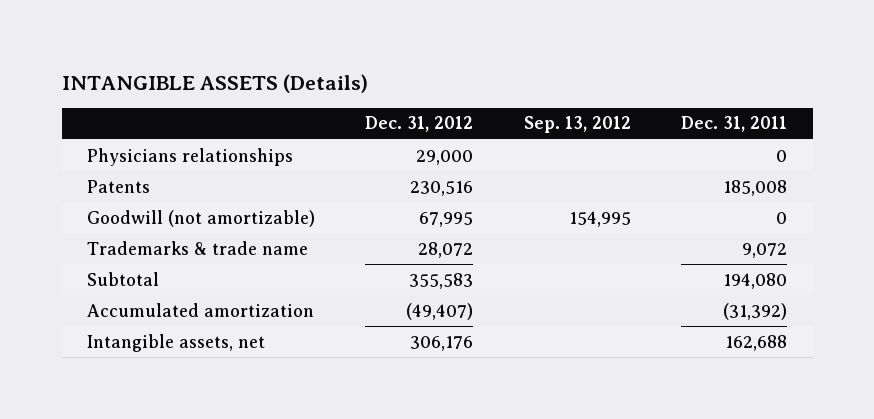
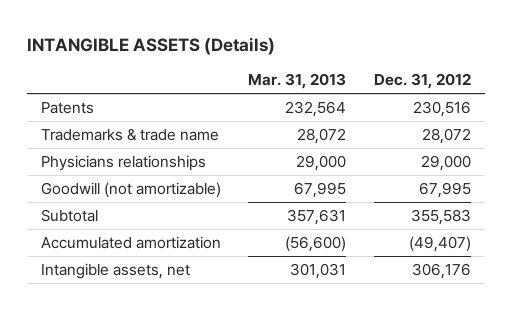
[523,116,631,134] Sep. 13, 2012 -> none
[681,116,788,133] Dec. 31, 2011 -> none
none -> [248,73,347,90] Mar. 31, 2013
[86,147,293,166] Physicians relationships -> [40,154,206,171] Physicians relationships
[86,209,315,227] Goodwill (not amortizable) -> [40,181,221,198] Goodwill (not amortizable)

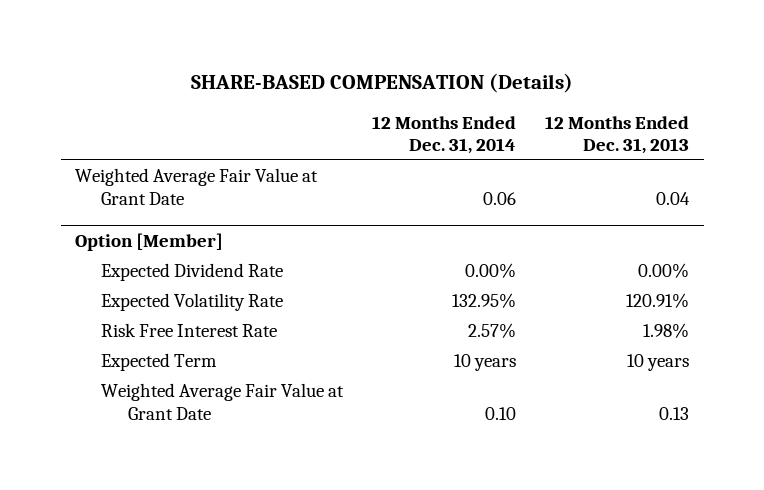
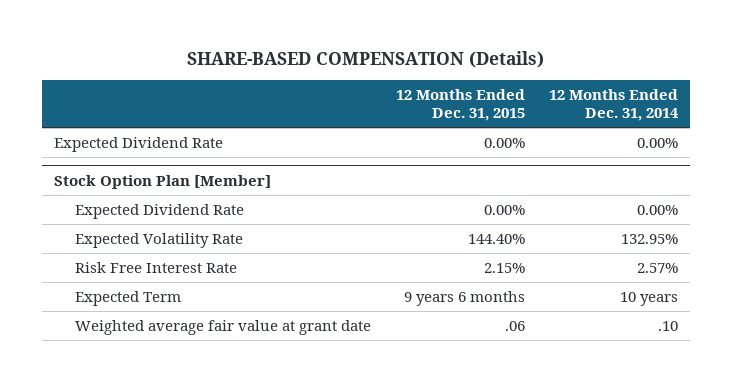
[545,115,690,155] 12 Months Ended Dec. 31, 2013 -> none
none -> [395,88,525,121] 12 Months Ended Dec. 31, 2015
[75,168,319,205] Weighted Average Fair Value at Grant Date -> none
[75,232,224,251] Option [Member] -> none
none -> [53,174,271,189] Stock Option Plan [Member]
none -> [75,203,245,219] Expected Dividend Rate
[101,383,345,420] Weighted Average Fair Value at Grant Date -> [75,319,372,335] Weighted average fair value at grant date
[485,406,517,420] 0.10 -> [657,320,678,331] .10

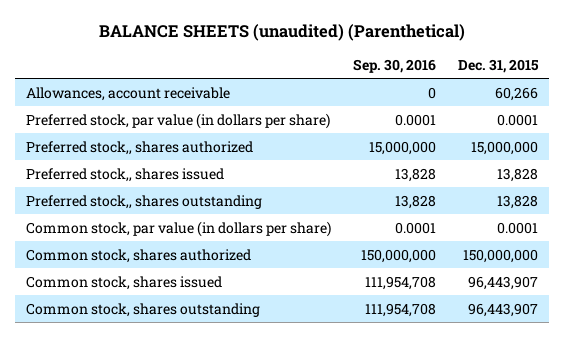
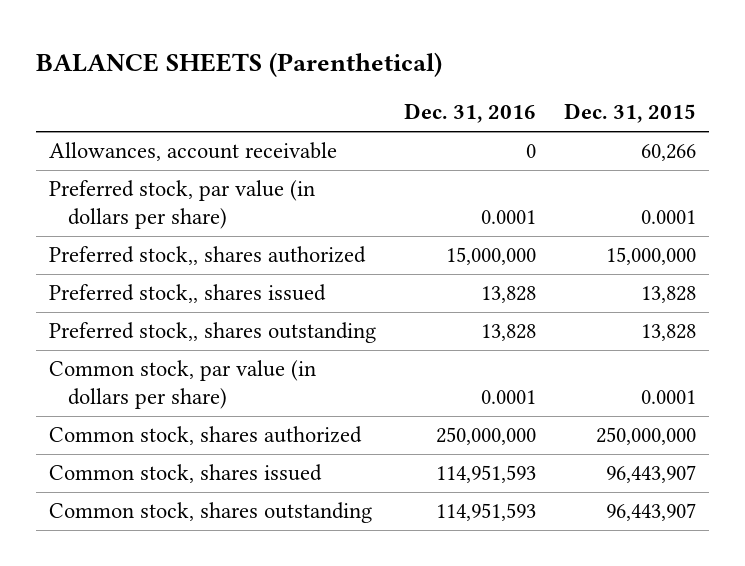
[98,23,465,41] BALANCE SHEETS (unaudited) (Parenthetical) -> [35,51,442,77] BALANCE SHEETS (Parenthetical)
[352,58,436,73] Sep. 30, 2016 -> none
none -> [404,103,537,124] Dec. 31, 2016
[462,248,538,263] 150,000,000 -> [595,427,696,446] 250,000,000

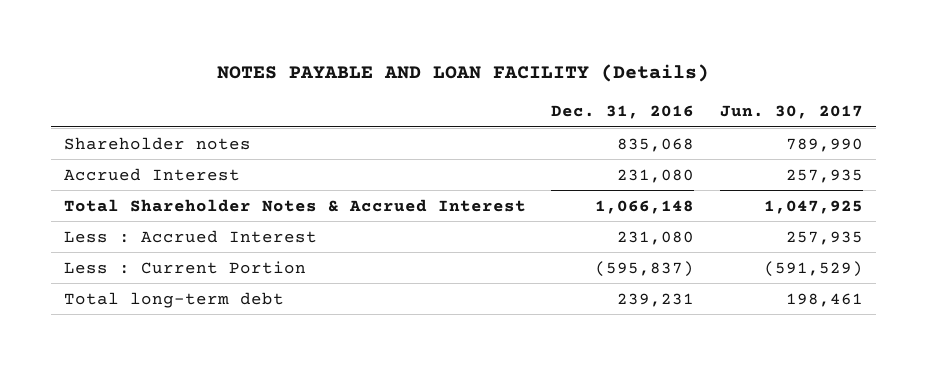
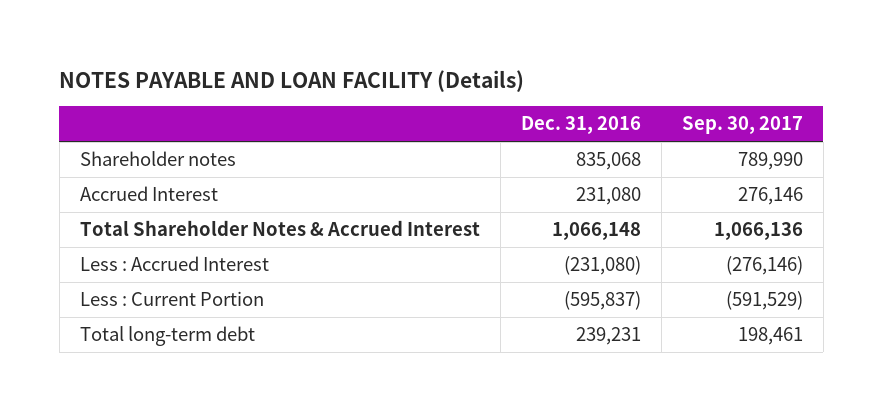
[719,105,863,120] Jun. 30, 2017 -> none
none -> [681,116,803,135] Sep. 30, 2017
[617,230,695,245] 231,080 -> [563,256,641,276] (231,080)

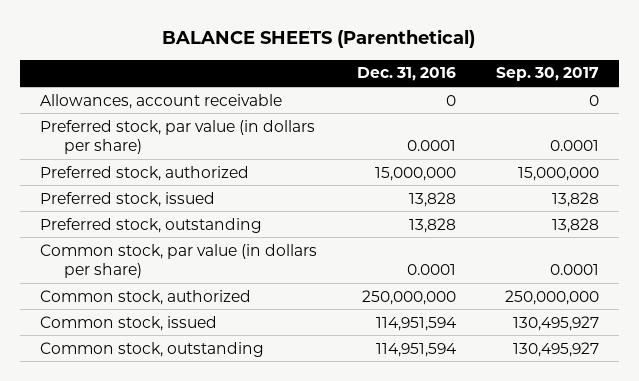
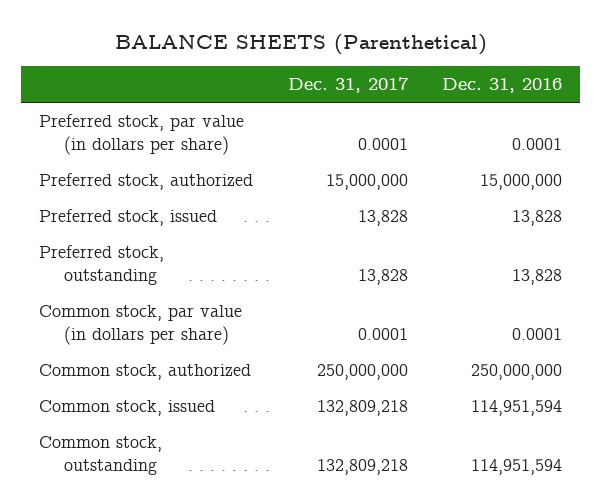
[495,67,599,82] Sep. 30, 2017 -> none
none -> [287,77,409,94] Dec. 31, 2017
[40,93,283,109] Allowances, account receivable -> none

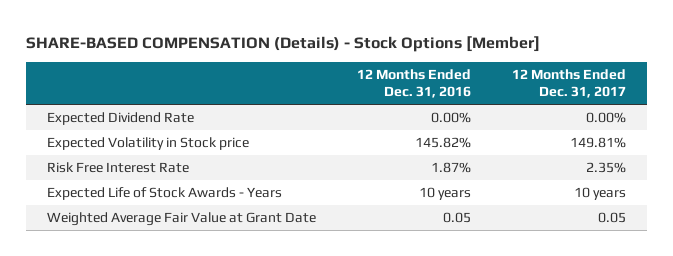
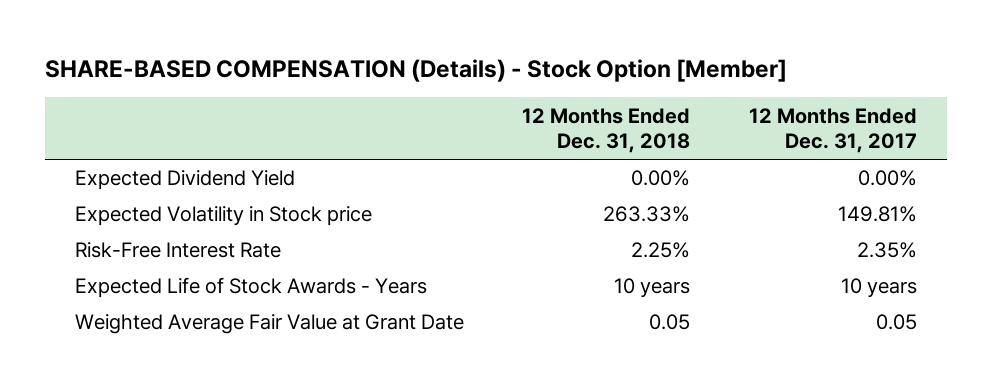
[26,35,541,52] SHARE-BASED COMPENSATION (Details) - Stock Options [Member] -> [45,58,788,82] SHARE-BASED COMPENSATION (Details) - Stock Option [Member]
[356,69,471,99] 12 Months Ended Dec. 31, 2016 -> none
none -> [522,107,691,154] 12 Months Ended Dec. 31, 2018
[46,112,194,126] Expected Dividend Rate -> [74,170,295,191] Expected Dividend Yield
[46,162,189,174] Risk Free Interest Rate -> [74,242,281,259] Risk-Free Interest Rate

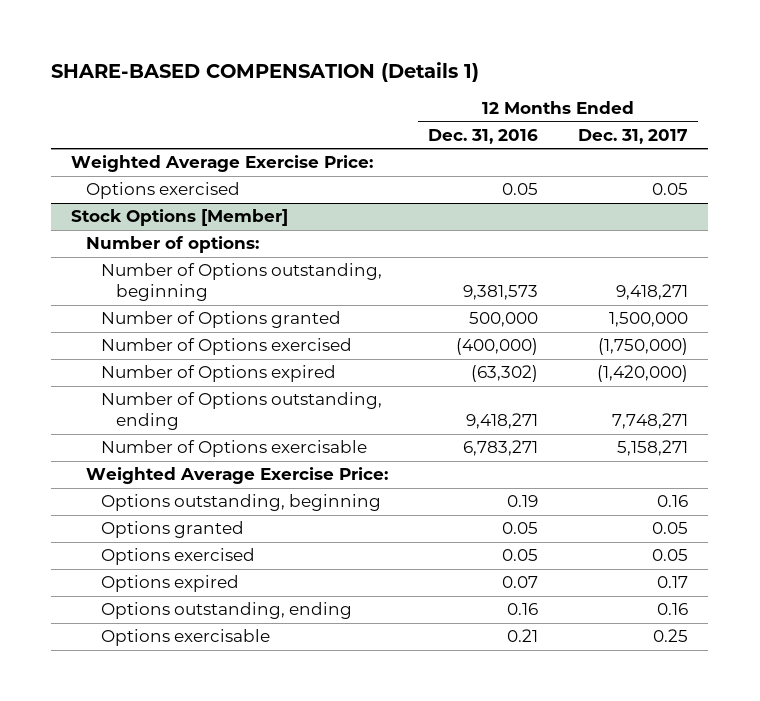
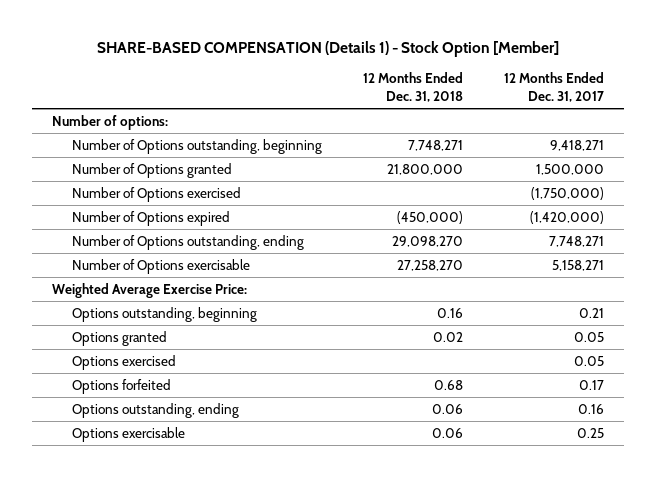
[51,62,480,83] SHARE-BASED COMPENSATION (Details 1) -> [96,40,559,57] SHARE-BASED COMPENSATION (Details 1) - Stock Option [Member]
[428,128,539,144] Dec. 31, 2016 -> none
none -> [362,72,463,102] 12 Months Ended Dec. 31, 2018
[71,155,374,173] Weighted Average Exercise Price: -> none
[86,182,241,200] Options exercised -> none
[71,209,289,227] Stock Options [Member] -> none
[657,495,689,508] 0.16 -> [578,307,604,318] 0.21
[101,575,240,593] Options expired -> none
none -> [72,378,172,394] Options forfeited

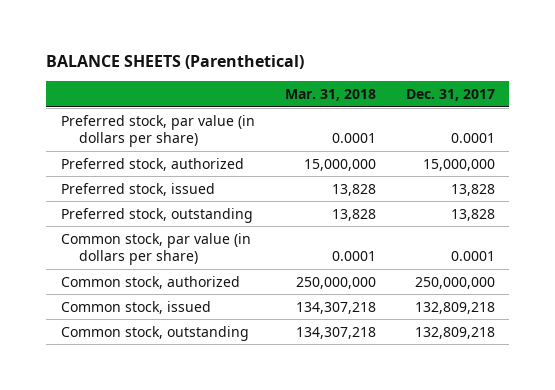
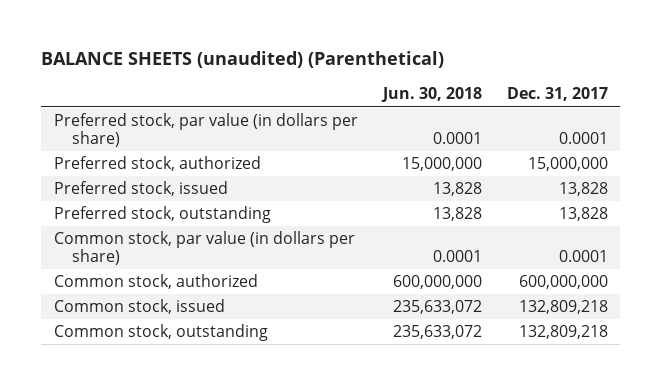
[45,55,304,70] BALANCE SHEETS (Parenthetical) -> [41,51,445,69] BALANCE SHEETS (unaudited) (Parenthetical)
[284,88,376,101] Mar. 31, 2018 -> none
none -> [380,87,482,103] Jun. 30, 2018
[414,276,495,289] 250,000,000 -> [518,275,608,290] 600,000,000

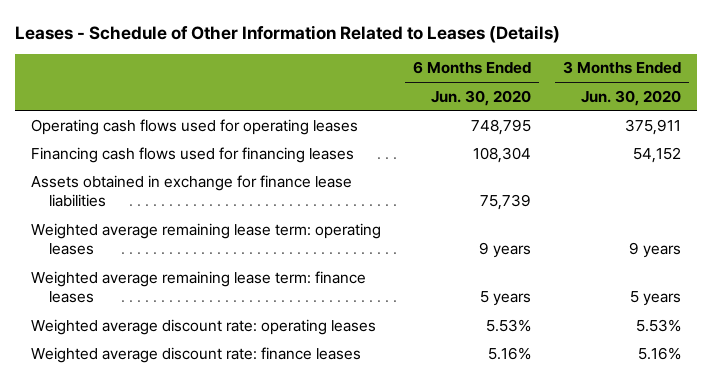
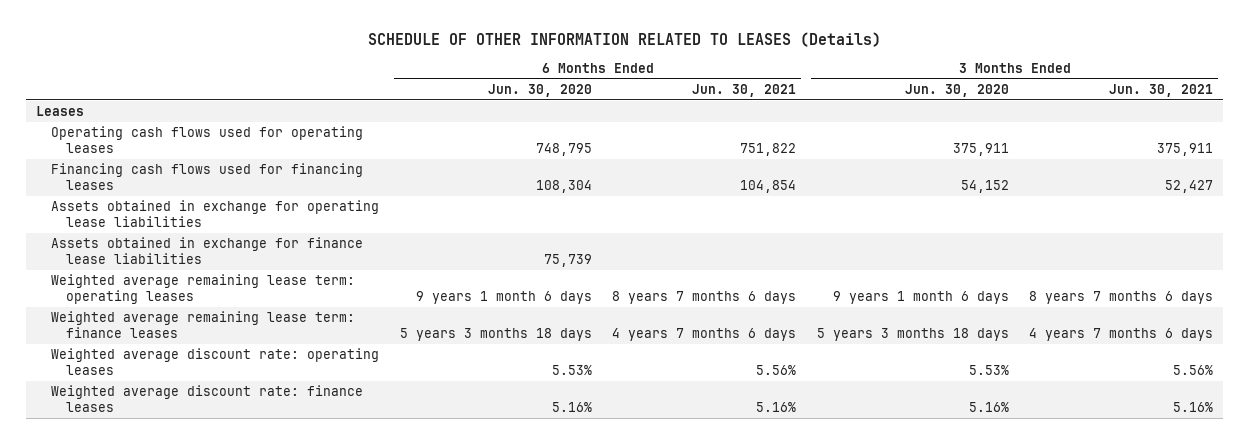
[14,24,560,43] Leases - Schedule of Other Information Related to Leases (Details) -> [367,32,881,48] SCHEDULE OF OTHER INFORMATION RELATED TO LEASES (Details)
none -> [692,83,797,97] Jun. 30, 2021
none -> [1109,83,1214,97] Jun. 30, 2021
none -> [36,105,85,116] Leases
none -> [51,199,380,227] Assets obtained in exchange for operating lease liabilities
[478,242,531,259] 9 years -> [415,290,592,304] 9 years 1 month 6 days
[629,242,682,259] 9 years -> [832,290,1009,304] 9 years 1 month 6 days
[479,291,531,307] 5 years -> [399,327,592,341] 5 years 3 months 18 days
[630,291,682,307] 5 years -> [816,327,1009,341] 5 years 3 months 18 days

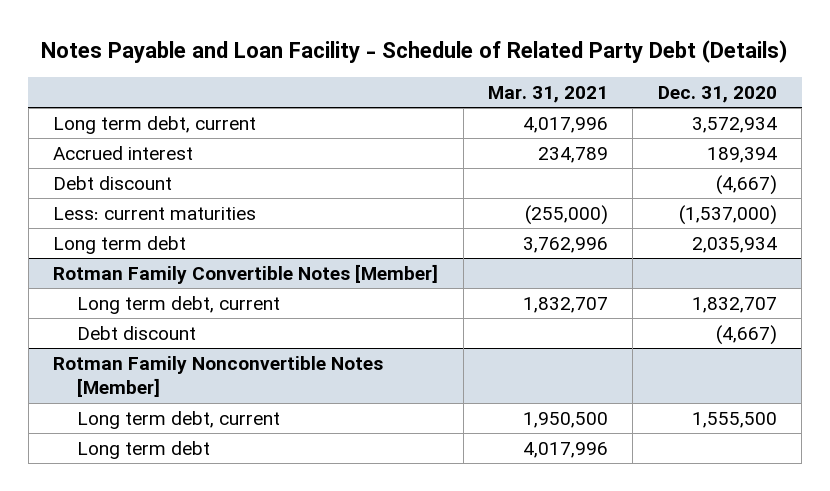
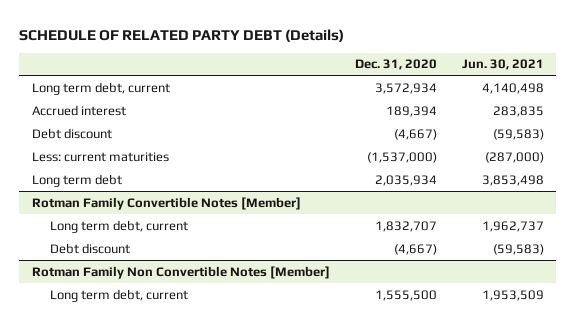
[41,40,789,64] Notes Payable and Loan Facility - Schedule of Related Party Debt (Details) -> [19,28,345,42] SCHEDULE OF RELATED PARTY DEBT (Details)
[488,86,609,104] Mar. 31, 2021 -> none
none -> [461,59,544,71] Jun. 30, 2021
[53,355,384,398] Rotman Family Nonconvertible Notes [Member] -> [31,265,330,279] Rotman Family Non Convertible Notes [Member]
[76,440,210,459] Long term debt -> none

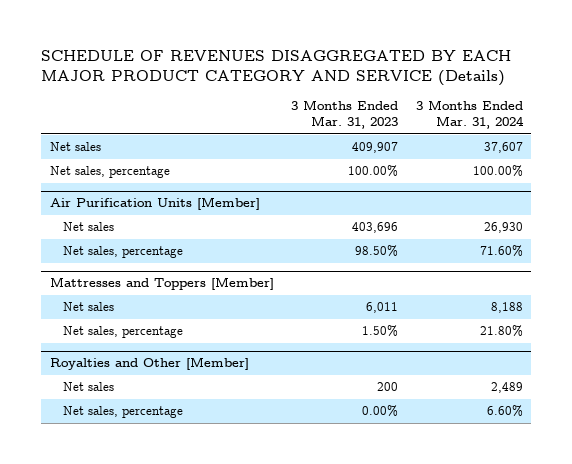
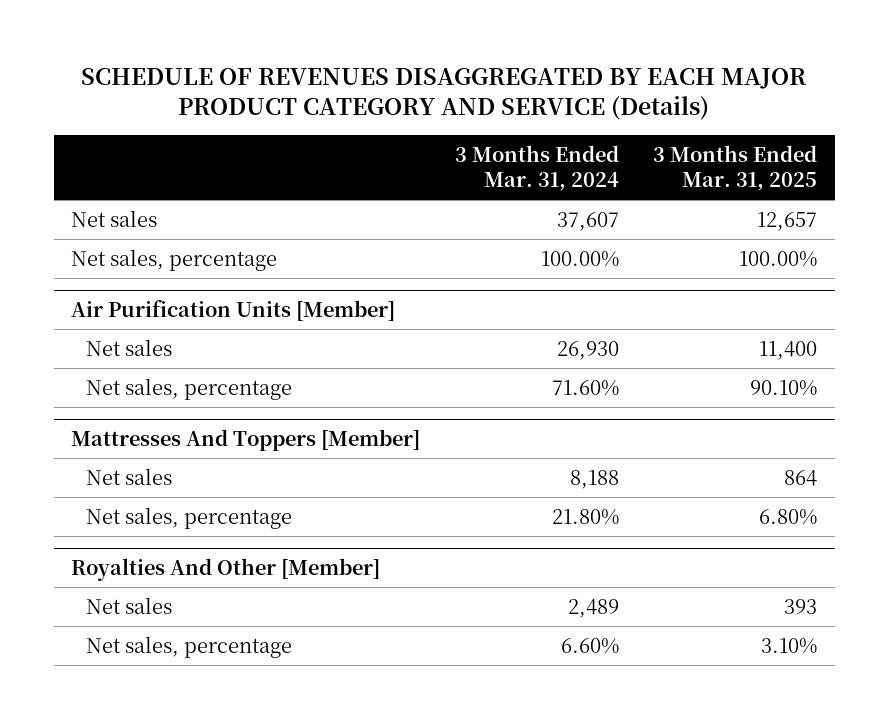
[291,100,399,130] 3 Months Ended Mar. 31, 2023 -> none
none -> [653,144,818,191] 3 Months Ended Mar. 31, 2025
[49,277,274,291] Mattresses and Toppers [Member] -> [71,429,421,452] Mattresses And Toppers [Member]
[49,357,249,371] Royalties and Other [Member] -> [71,558,381,582] Royalties And Other [Member]

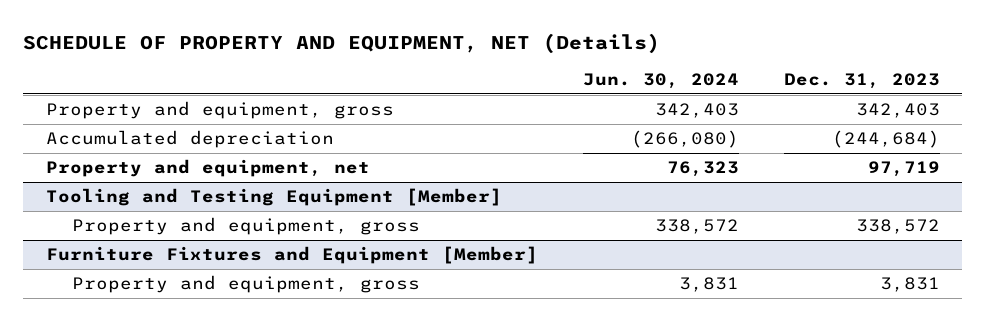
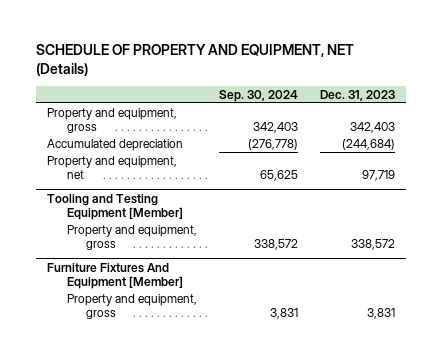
[582,72,739,89] Jun. 30, 2024 -> none
none -> [218,89,298,102] Sep. 30, 2024
[45,246,538,265] Furniture Fixtures and Equipment [Member] -> [47,262,183,289] Furniture Fixtures And Equipment [Member]

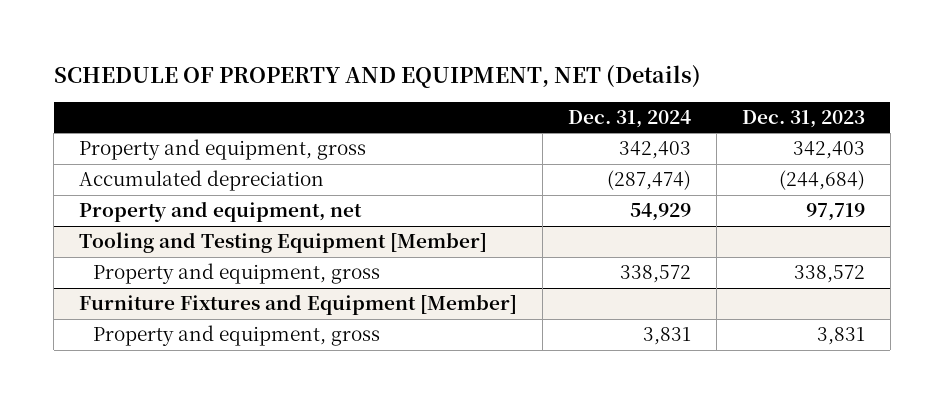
[218,89,298,102] Sep. 30, 2024 -> none
none -> [567,109,691,128] Dec. 31, 2024
[47,262,183,289] Furniture Fixtures And Equipment [Member] -> [79,294,518,316] Furniture Fixtures and Equipment [Member]

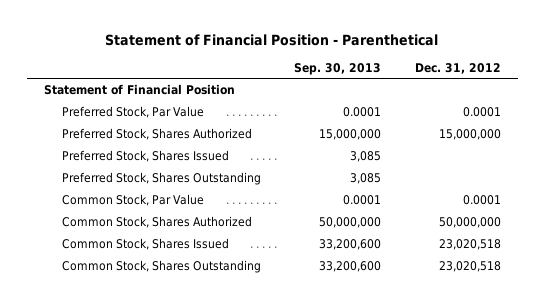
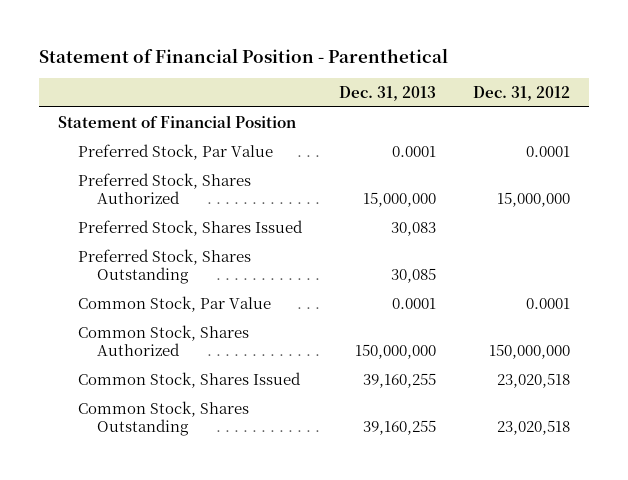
[294,62,382,75] Sep. 30, 2013 -> none
none -> [338,85,436,101] Dec. 31, 2013
[439,217,502,229] 50,000,000 -> [488,344,570,360] 150,000,000

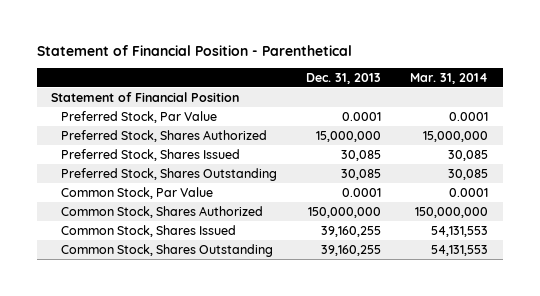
[472,85,570,101] Dec. 31, 2012 -> none
none -> [410,72,489,84] Mar. 31, 2014
[390,222,436,237] 30,083 -> [341,149,382,161] 30,085

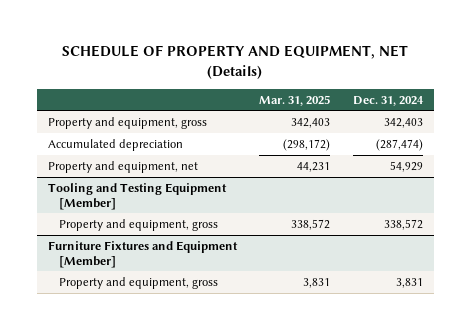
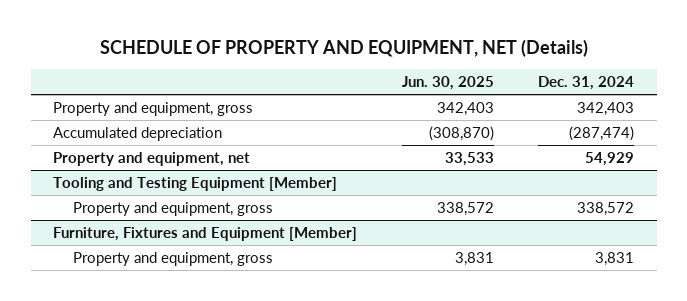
[259,94,331,106] Mar. 31, 2025 -> none
none -> [401,76,494,91] Jun. 30, 2025
[48,240,239,268] Furniture Fixtures and Equipment [Member] -> [52,227,357,242] Furniture, Fixtures and Equipment [Member]

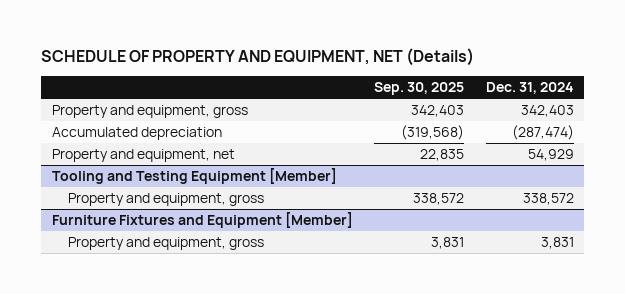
[401,76,494,91] Jun. 30, 2025 -> none
none -> [374,82,465,96] Sep. 30, 2025
[52,227,357,242] Furniture, Fixtures and Equipment [Member] -> [51,212,353,229] Furniture Fixtures and Equipment [Member]

